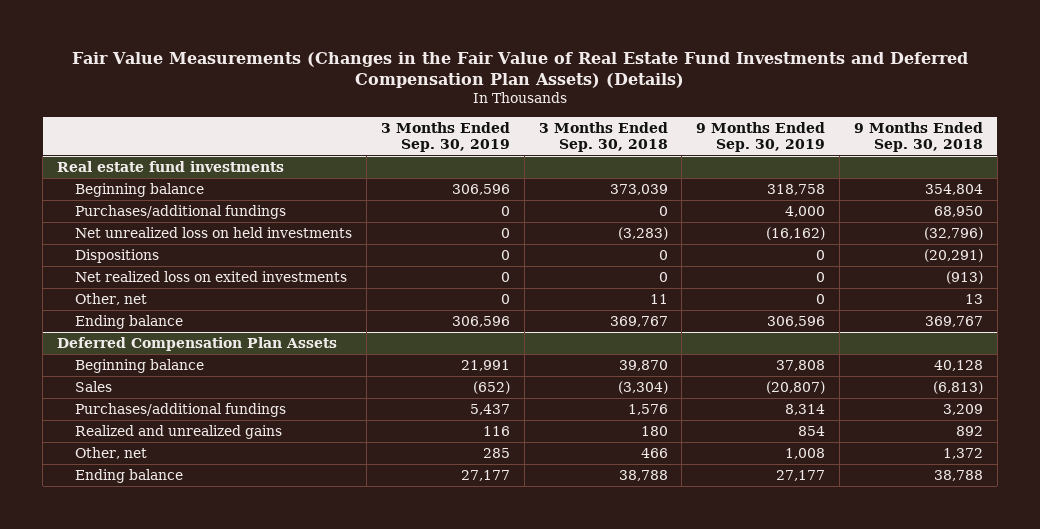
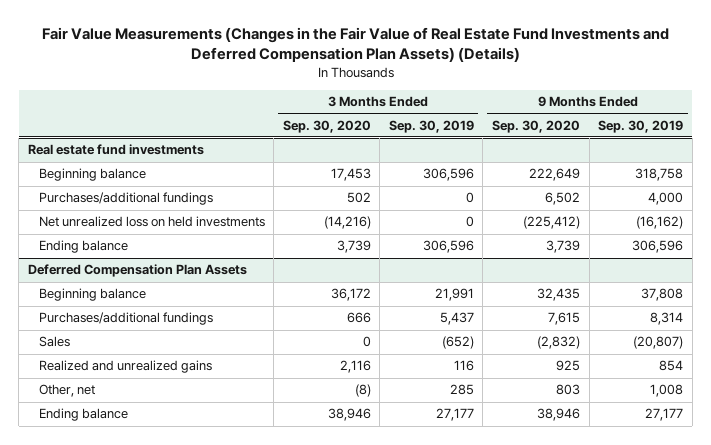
[538,121,668,152] 3 Months Ended Sep. 30, 2018 -> none
[853,121,983,152] 9 Months Ended Sep. 30, 2018 -> none
none -> [282,119,371,133] Sep. 30, 2020
none -> [491,119,580,133] Sep. 30, 2020
[75,248,160,263] Dispositions -> none
[75,270,348,282] Net realized loss on exited investments -> none
[75,292,148,305] Other, net -> none
[75,380,113,392] Sales -> [38,336,70,348] Sales

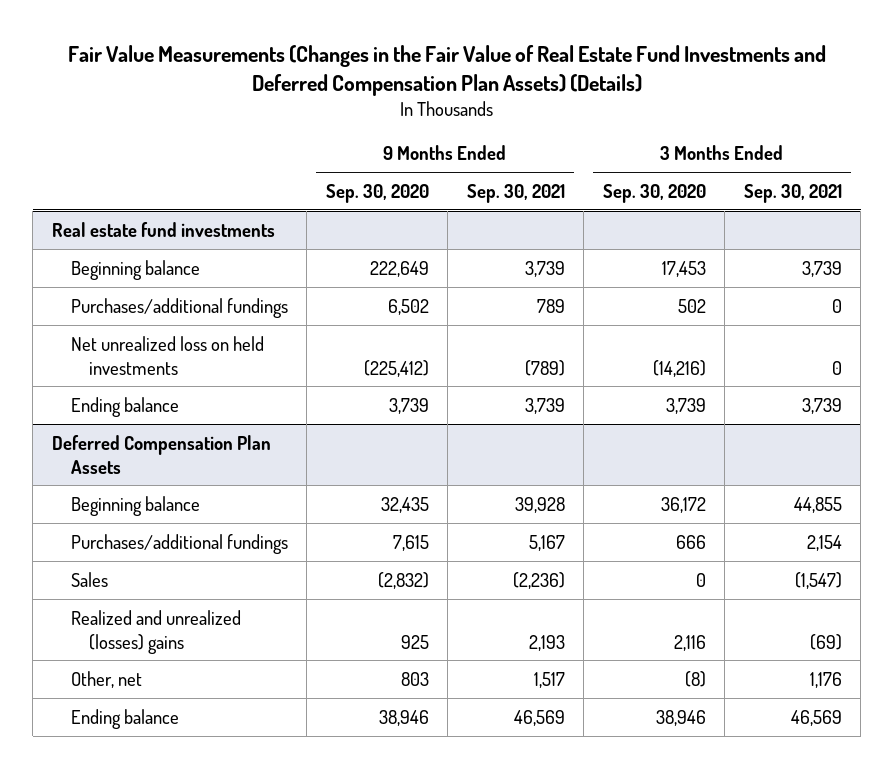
[388,119,474,133] Sep. 30, 2019 -> none
[598,119,684,133] Sep. 30, 2019 -> none
none -> [466,183,565,203] Sep. 30, 2021
none -> [743,183,842,203] Sep. 30, 2021
[38,360,212,374] Realized and unrealized gains -> [70,609,241,654] Realized and unrealized (losses) gains

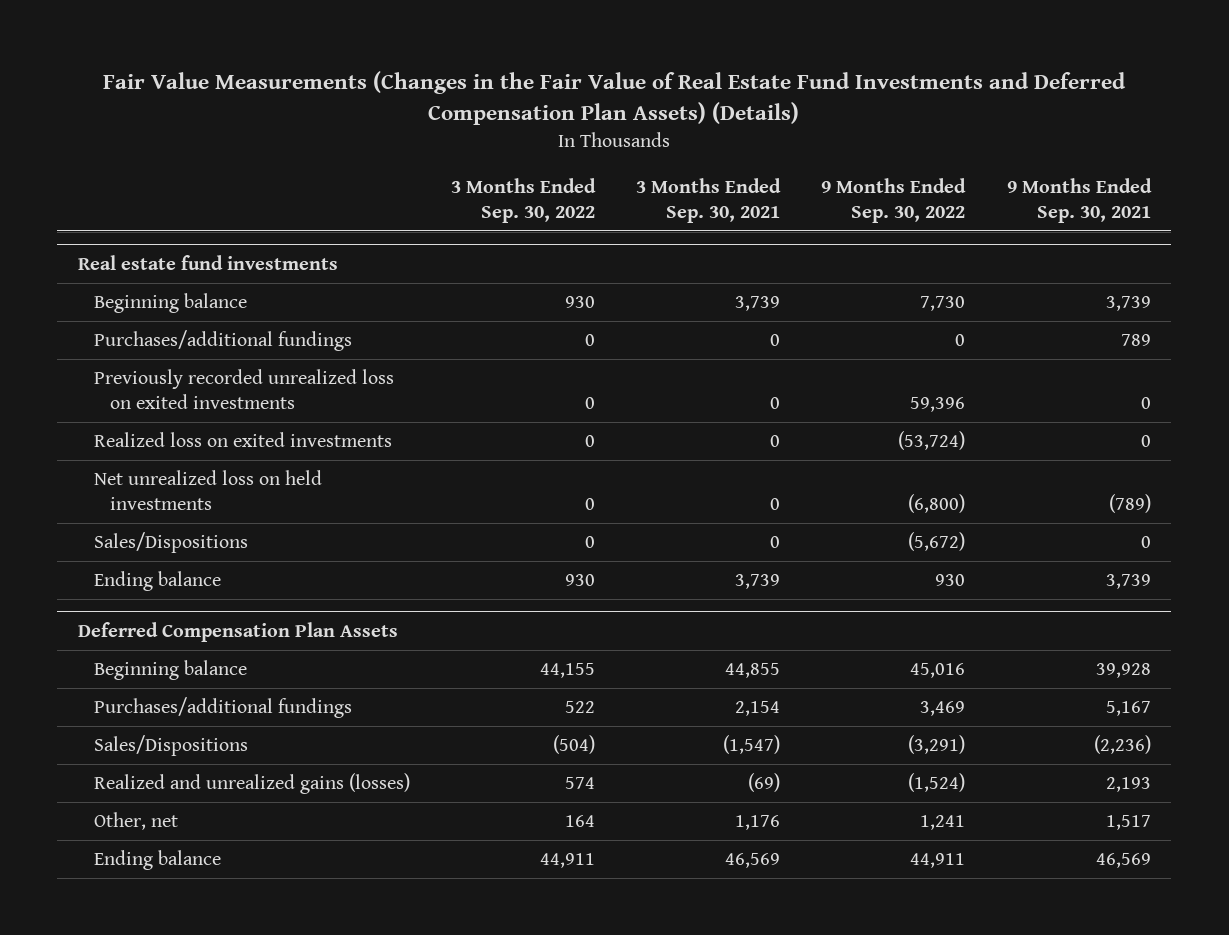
[325,183,429,203] Sep. 30, 2020 -> none
[602,183,706,203] Sep. 30, 2020 -> none
none -> [450,177,596,223] 3 Months Ended Sep. 30, 2022
none -> [821,177,967,223] 9 Months Ended Sep. 30, 2022
none -> [93,369,394,410] Previously recorded unrealized loss on exited investments
none -> [93,432,392,448] Realized loss on exited investments
none -> [93,532,248,554] Sales/Dispositions
[70,571,108,587] Sales -> [93,735,248,757] Sales/Dispositions
[70,609,241,654] Realized and unrealized (losses) gains -> [93,773,410,795] Realized and unrealized gains (losses)

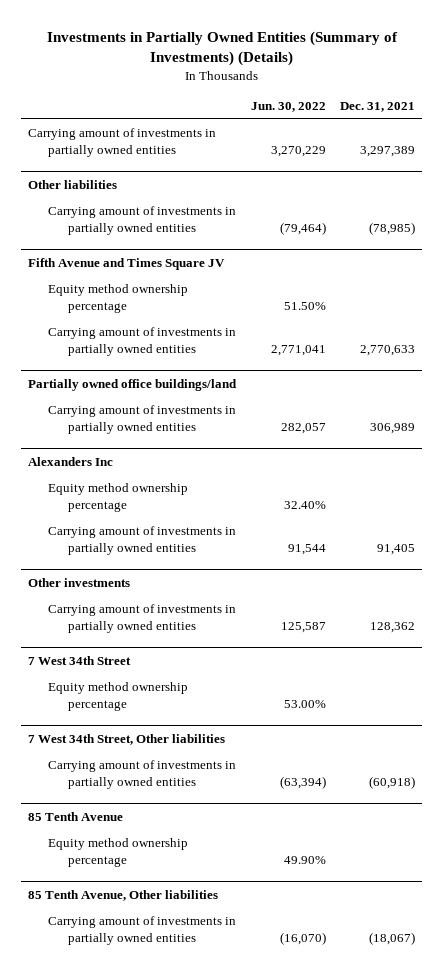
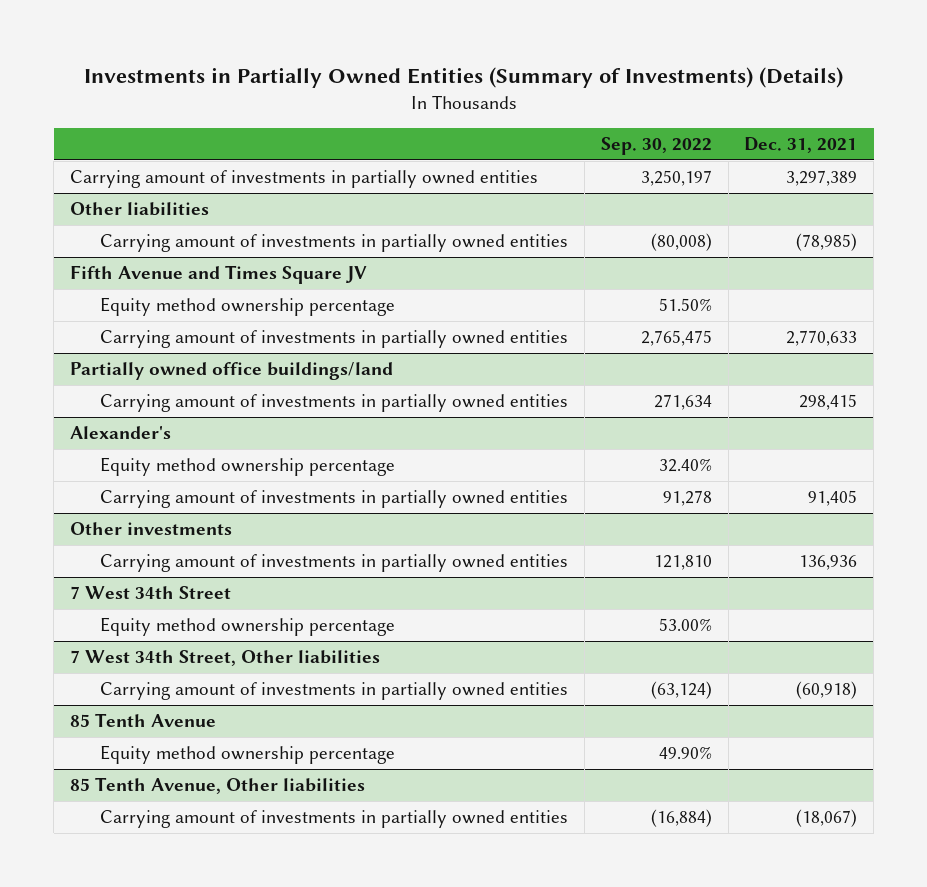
[250,102,326,113] Jun. 30, 2022 -> none
none -> [600,137,712,156] Sep. 30, 2022
[369,422,415,434] 306,989 -> [799,394,858,411] 298,415
[28,456,114,466] Alexanders Inc -> [69,426,171,440] Alexander's
[369,621,415,633] 128,362 -> [799,555,858,571] 136,936

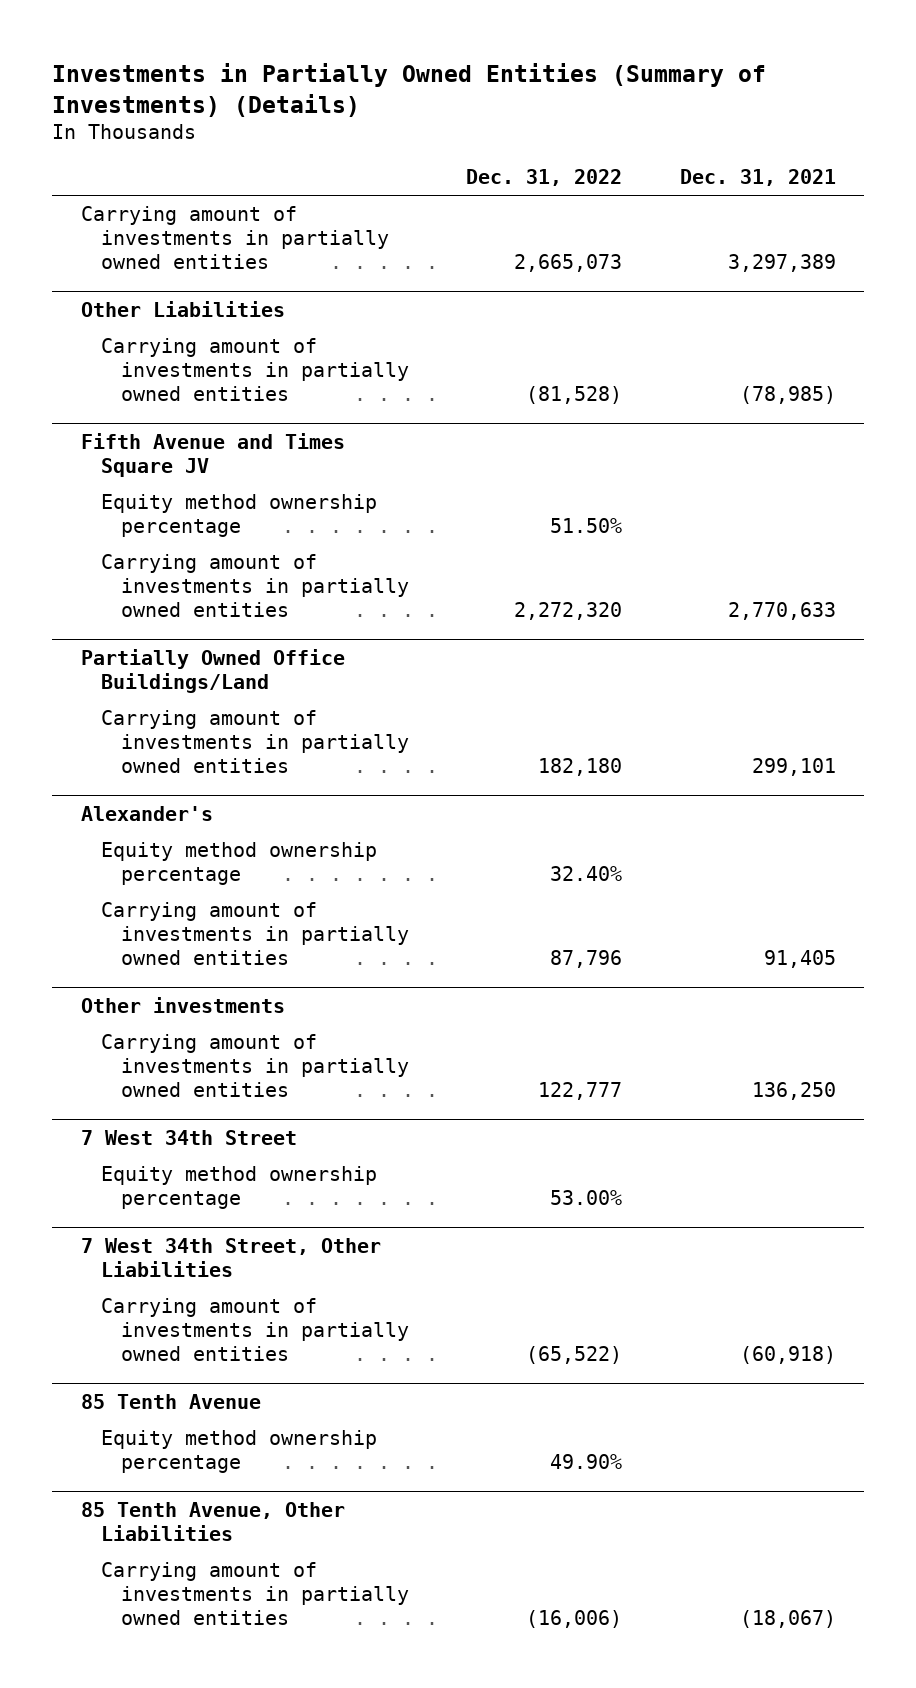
[600,137,712,156] Sep. 30, 2022 -> none
none -> [466,169,623,187] Dec. 31, 2022
[69,202,209,217] Other liabilities -> [80,301,285,318] Other Liabilities
[69,362,393,381] Partially owned office buildings/land -> [80,649,345,694] Partially Owned Office Buildings/Land
[799,394,858,411] 298,415 -> [751,758,836,777] 299,101
[799,555,858,571] 136,936 -> [751,1082,836,1101] 136,250
[69,650,380,667] 7 West 34th Street, Other liabilities -> [80,1238,381,1278] 7 West 34th Street, Other Liabilities
[69,777,365,795] 85 Tenth Avenue, Other liabilities -> [80,1502,345,1542] 85 Tenth Avenue, Other Liabilities

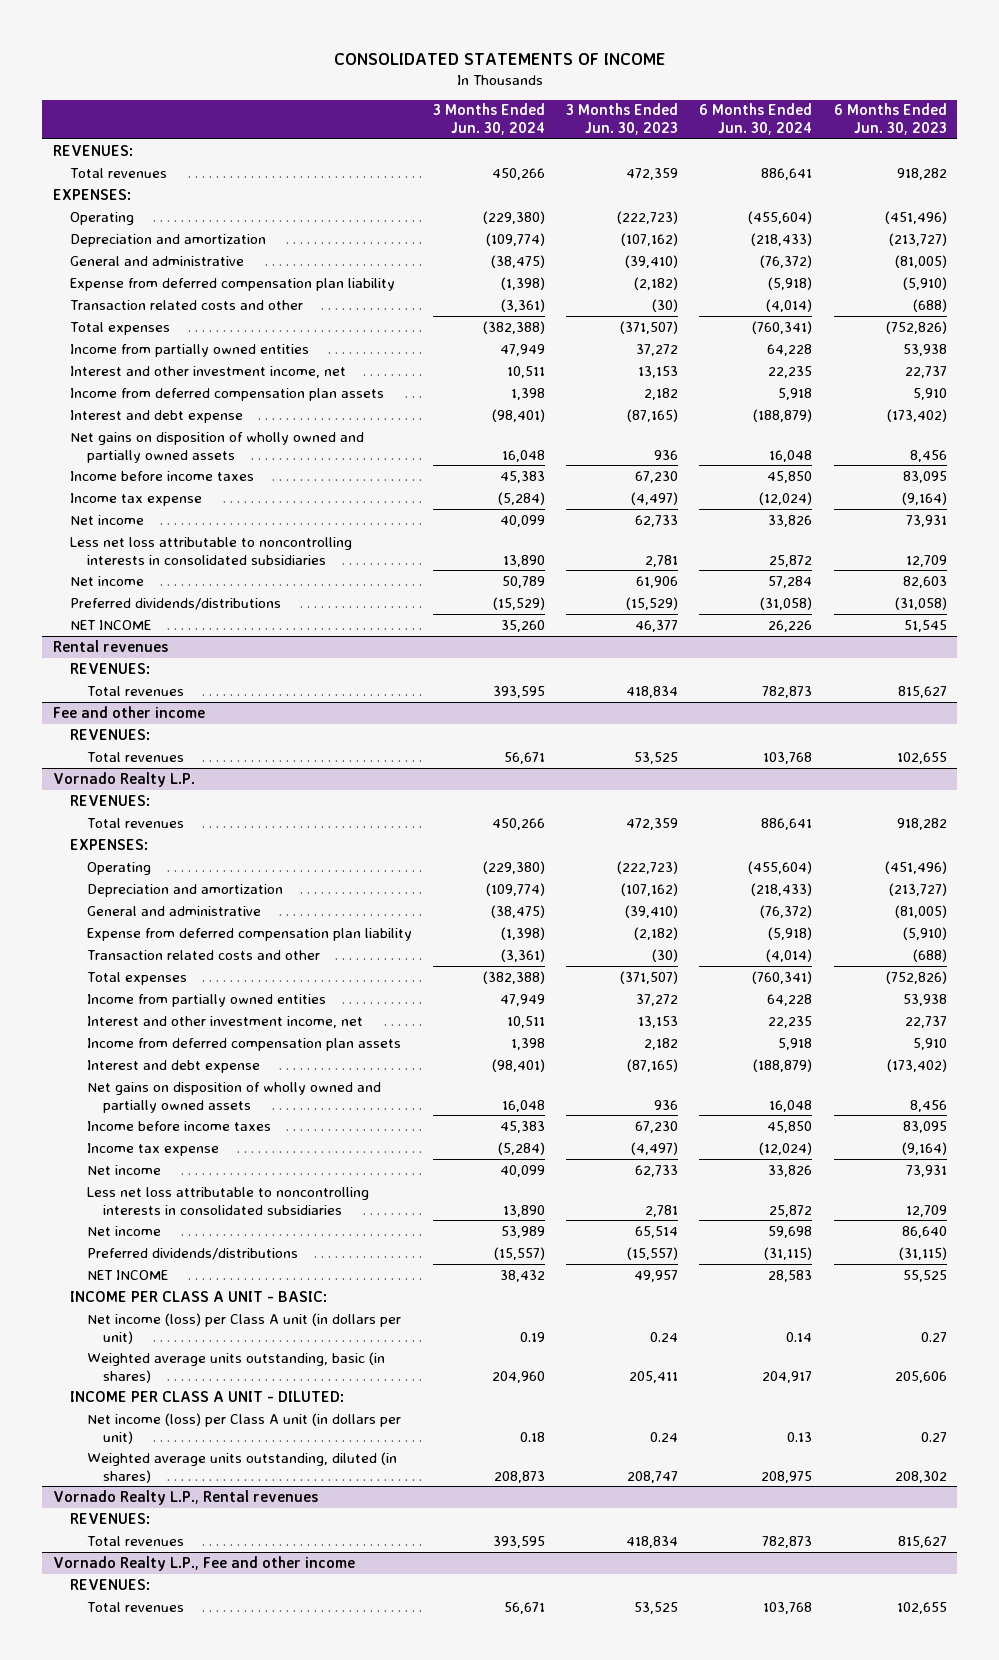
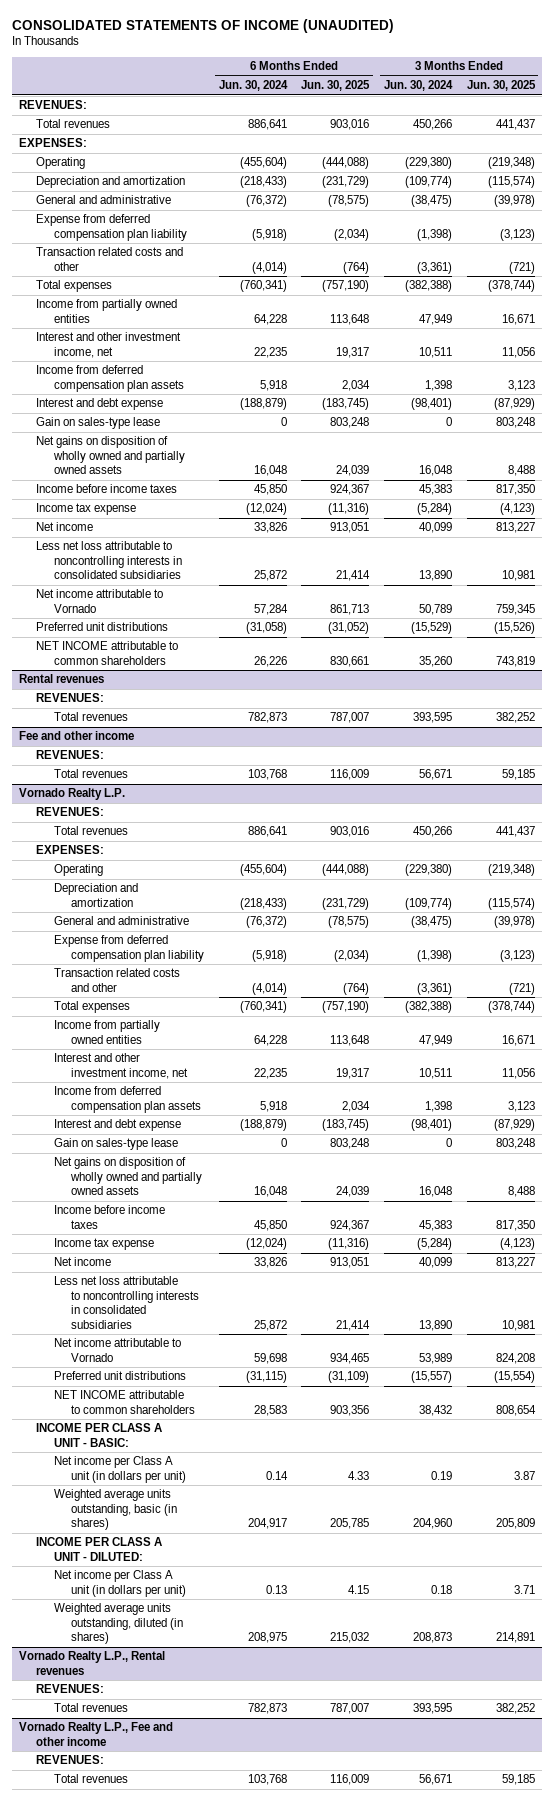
[333,53,666,66] CONSOLIDATED STATEMENTS OF INCOME -> [11,18,394,33] CONSOLIDATED STATEMENTS OF INCOME (UNAUDITED)
[566,103,679,136] 3 Months Ended Jun. 30, 2023 -> none
[833,103,947,136] 6 Months Ended Jun. 30, 2023 -> none
none -> [301,80,371,92] Jun. 30, 2025
none -> [466,80,536,92] Jun. 30, 2025
none -> [36,417,161,430] Gain on sales-type lease
[69,575,144,586] Net income -> [36,589,164,613] Net income attributable to Vornado
[69,597,281,610] Preferred dividends/distributions -> [36,622,169,632] Preferred unit distributions
[69,619,151,630] NET INCOME -> [36,641,179,665] NET INCOME attributable to common shareholders
none -> [53,1138,178,1151] Gain on sales-type lease
[86,1225,161,1236] Net income -> [53,1338,181,1362] Net income attributable to Vornado
[86,1247,298,1260] Preferred dividends/distributions -> [53,1371,186,1381] Preferred unit distributions
[86,1269,168,1280] NET INCOME -> [53,1390,196,1414] NET INCOME attributable to common shareholders
[86,1312,401,1344] Net income (loss) per Class A unit (in dollars per unit) -> [53,1456,187,1483] Net income per Class A unit (in dollars per unit)
[86,1412,401,1444] Net income (loss) per Class A unit (in dollars per unit) -> [53,1570,187,1597] Net income per Class A unit (in dollars per unit)

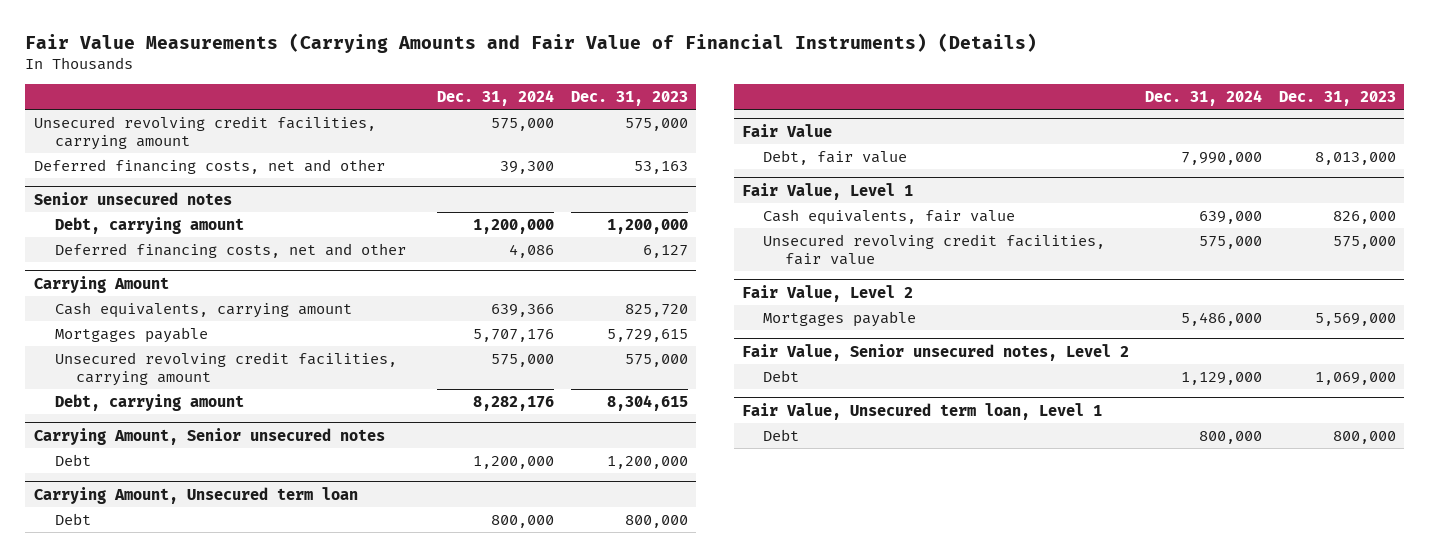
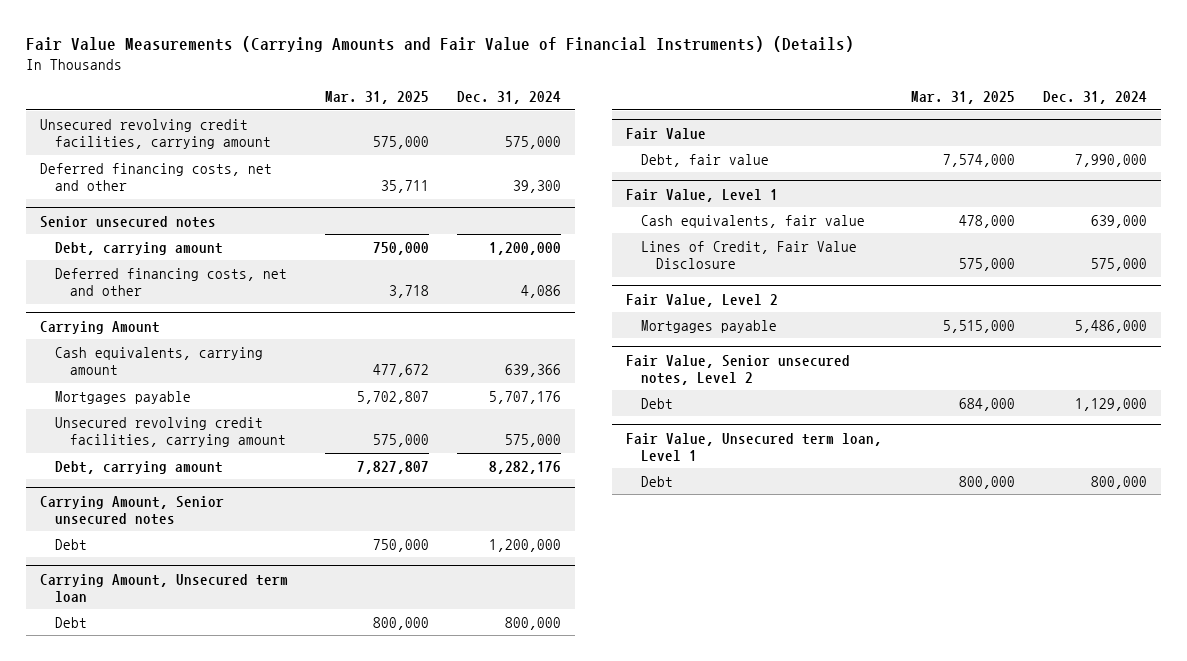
[570,90,688,106] Dec. 31, 2023 -> none
none -> [324,91,429,105] Mar. 31, 2025
[763,233,1106,265] Unsecured revolving credit facilities, fair value -> [641,240,858,270] Lines of Credit, Fair Value Disclosure

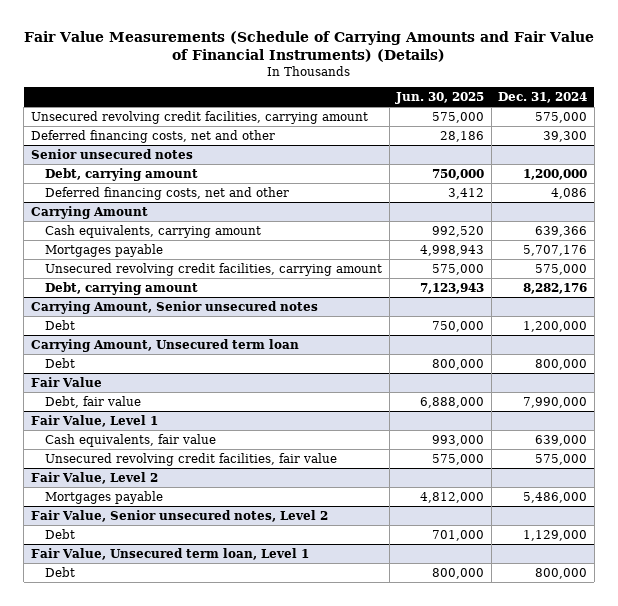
[26,35,855,52] Fair Value Measurements (Carrying Amounts and Fair Value of Financial Instruments) (Details) -> [24,30,595,62] Fair Value Measurements (Schedule of Carrying Amounts and Fair Value of Financial Instruments) (Details)
[324,91,429,105] Mar. 31, 2025 -> none
none -> [395,91,485,104] Jun. 30, 2025
[641,240,858,270] Lines of Credit, Fair Value Disclosure -> [45,452,338,466] Unsecured revolving credit facilities, fair value

